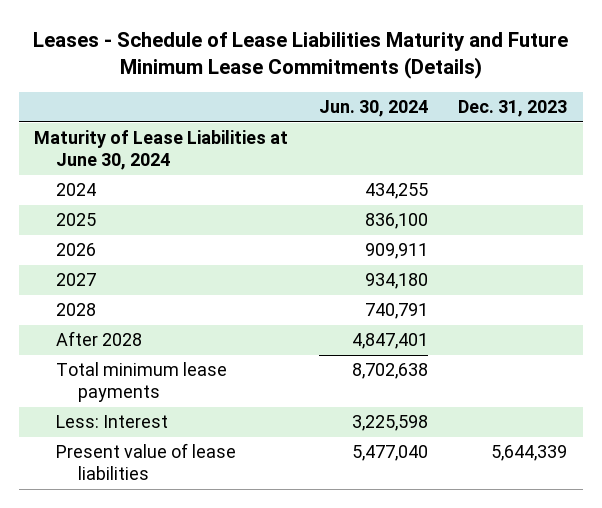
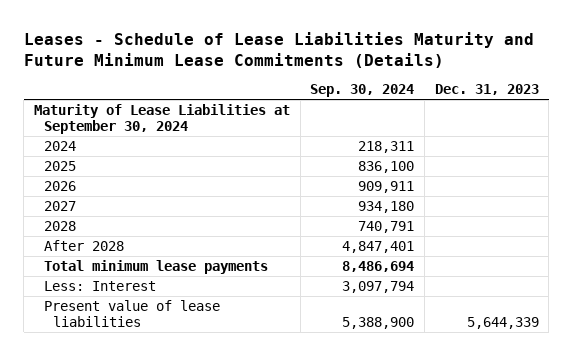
[318,100,428,118] Jun. 30, 2024 -> none
none -> [310,84,415,98] Sep. 30, 2024
[34,130,289,171] Maturity of Lease Liabilities at June 30, 2024 -> [33,103,290,135] Maturity of Lease Liabilities at September 30, 2024

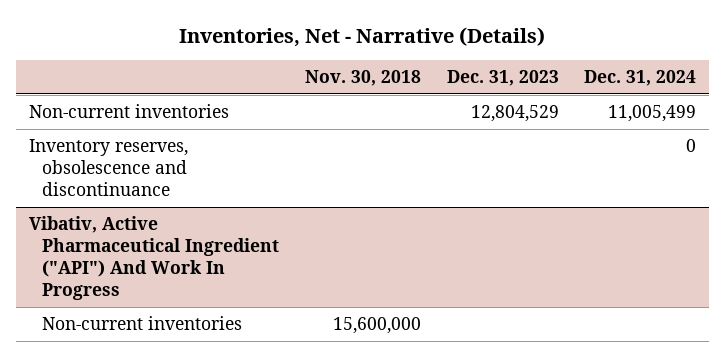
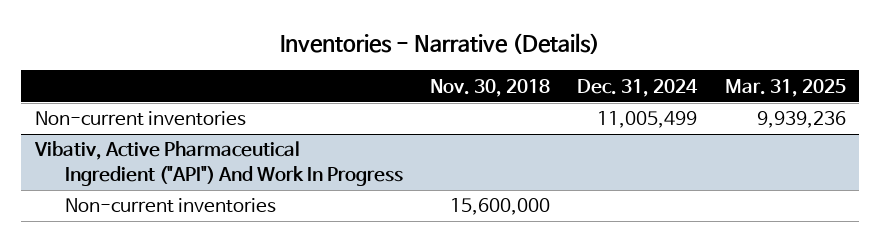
[179,26,546,47] Inventories, Net - Narrative (Details) -> [280,33,601,55] Inventories - Narrative (Details)
[446,70,559,87] Dec. 31, 2023 -> none
none -> [724,78,846,97] Mar. 31, 2025
[28,139,188,197] Inventory reserves, obsolescence and discontinuance -> none

